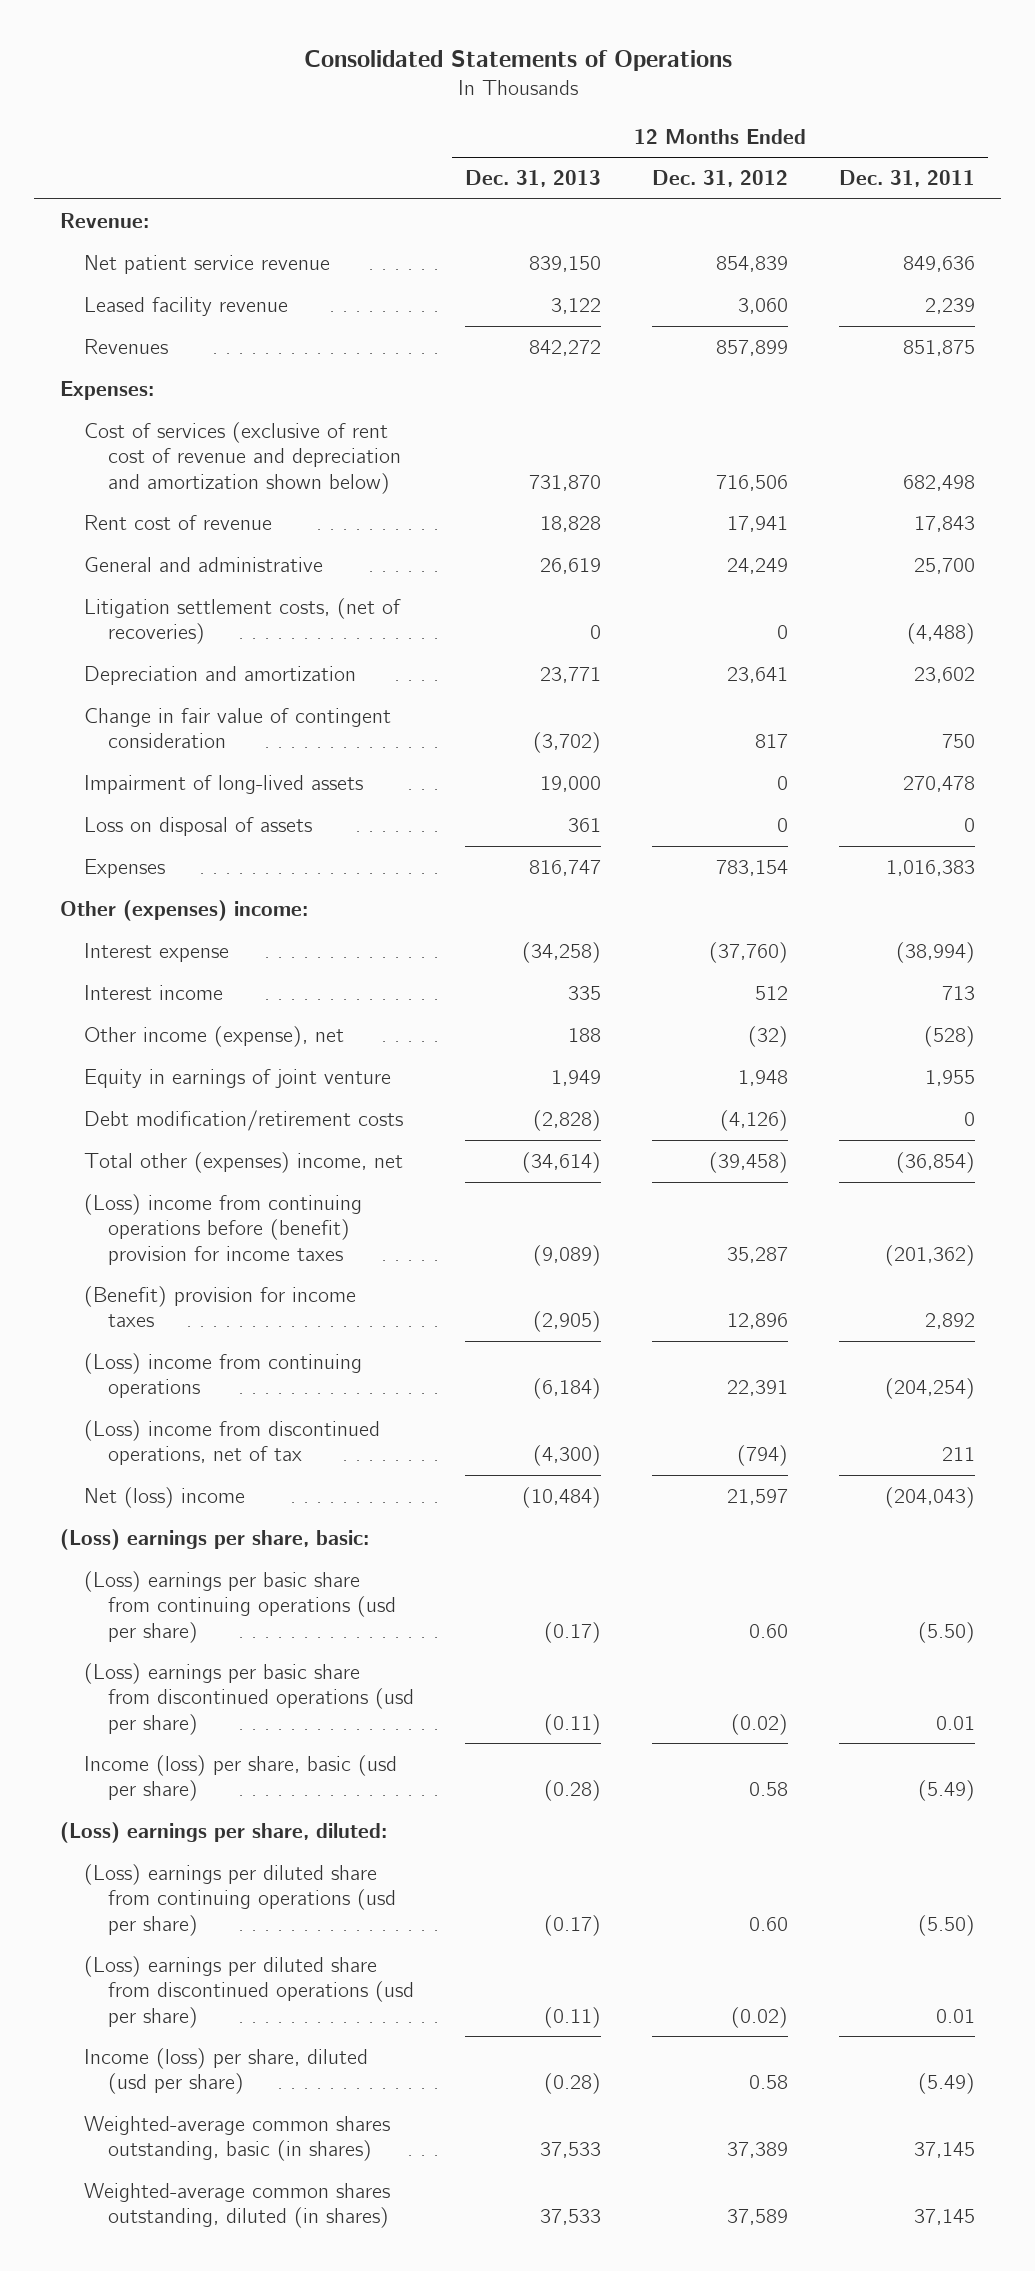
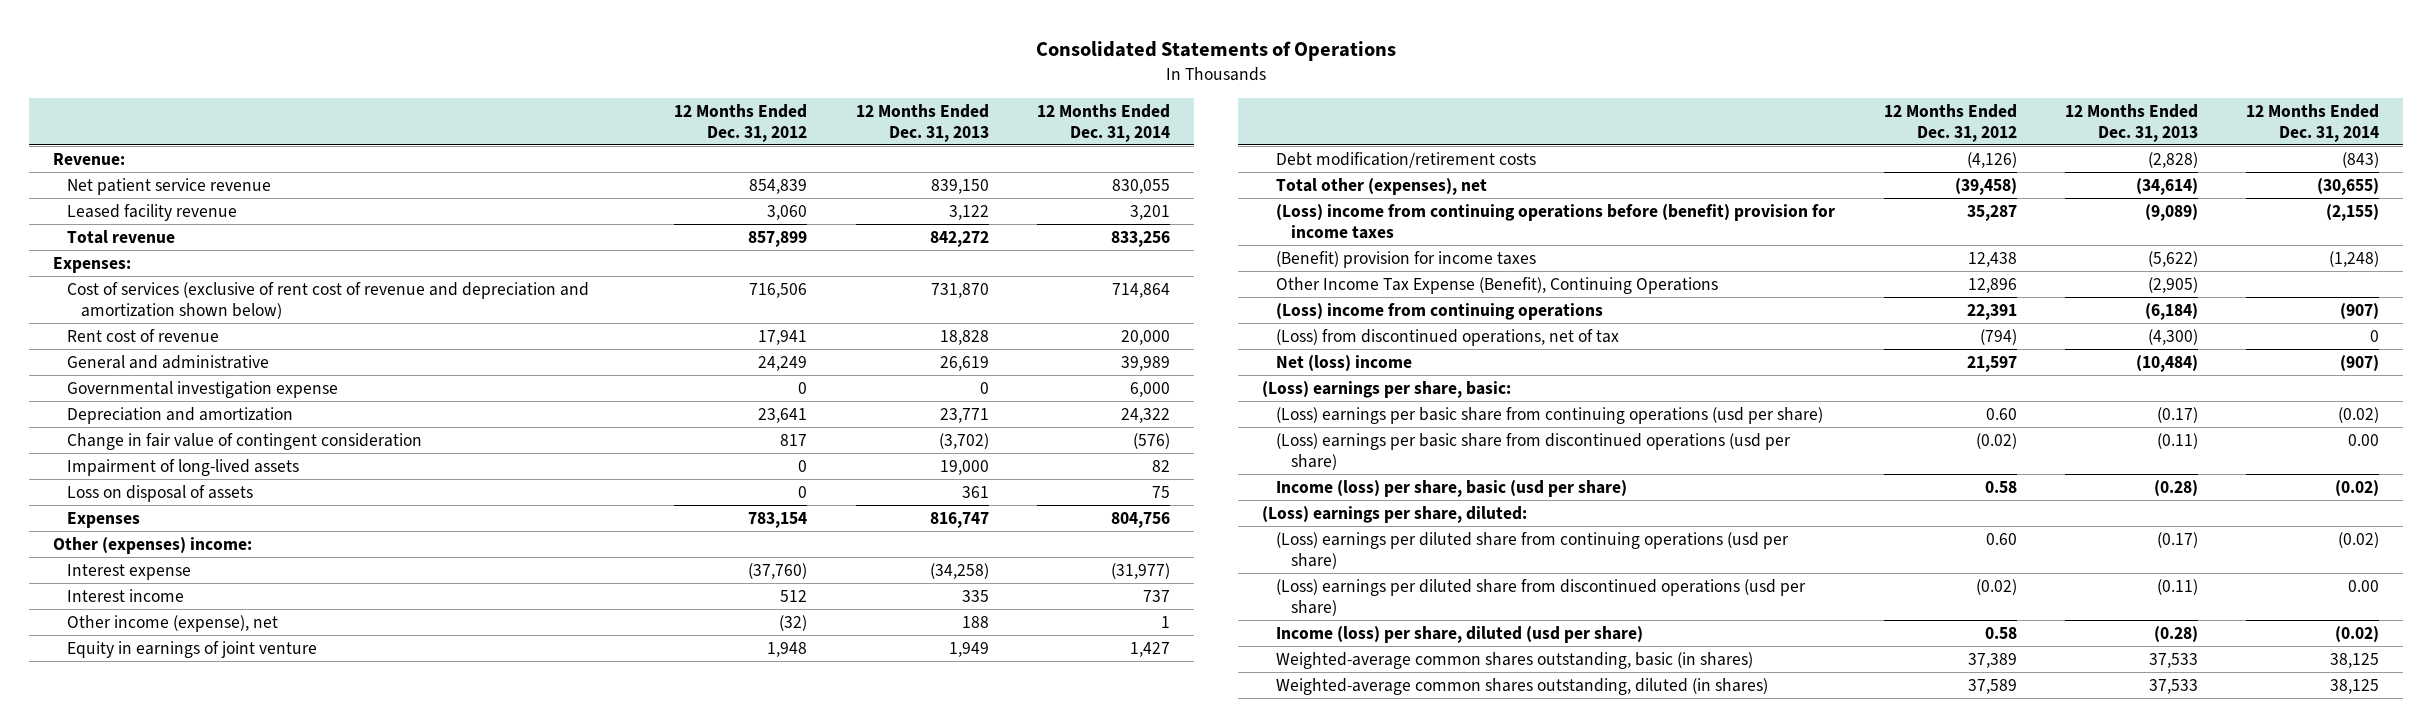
[839,170,976,188] Dec. 31, 2011 -> none
none -> [1036,103,1170,142] 12 Months Ended Dec. 31, 2014
[83,338,168,354] Revenues -> [67,229,176,244] Total revenue
[83,597,401,645] Litigation settlement costs, (net of recoveries) -> none
none -> [67,380,339,398] Governmental investigation expense
[83,1151,403,1173] Total other (expenses) income, net -> [1276,177,1488,195] Total other (expenses), net
[532,1311,601,1333] (2,905) -> [2147,250,2198,267] (5,622)
[726,1313,788,1330] 12,896 -> [1967,251,2017,267] 12,438
none -> [1276,276,1719,294] Other Income Tax Expense (Benefit), Continuing Operations
[83,1419,380,1466] (Loss) income from discontinued operations, net of tax -> [1276,328,1620,346] (Loss) from discontinued operations, net of tax

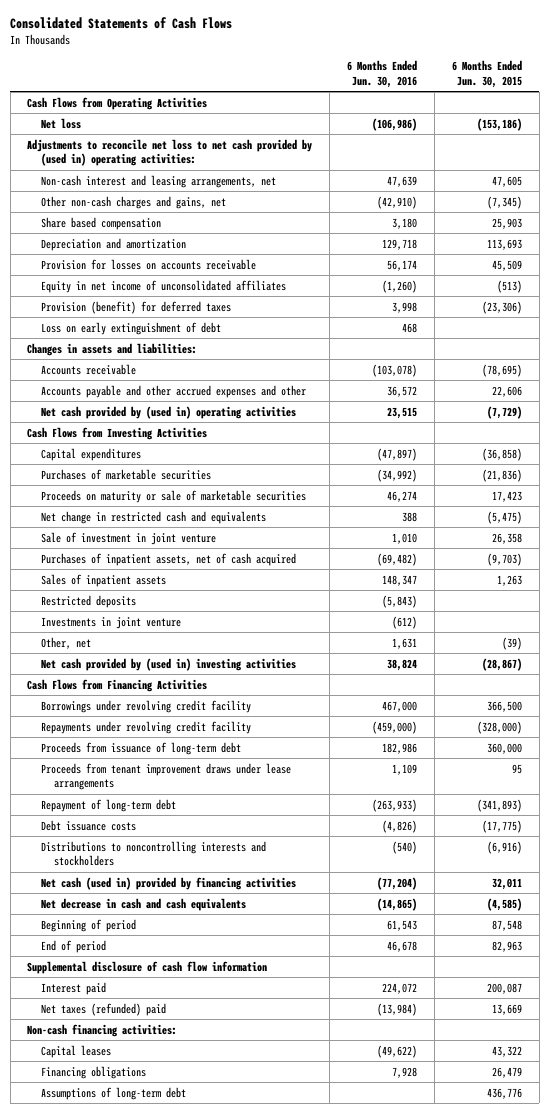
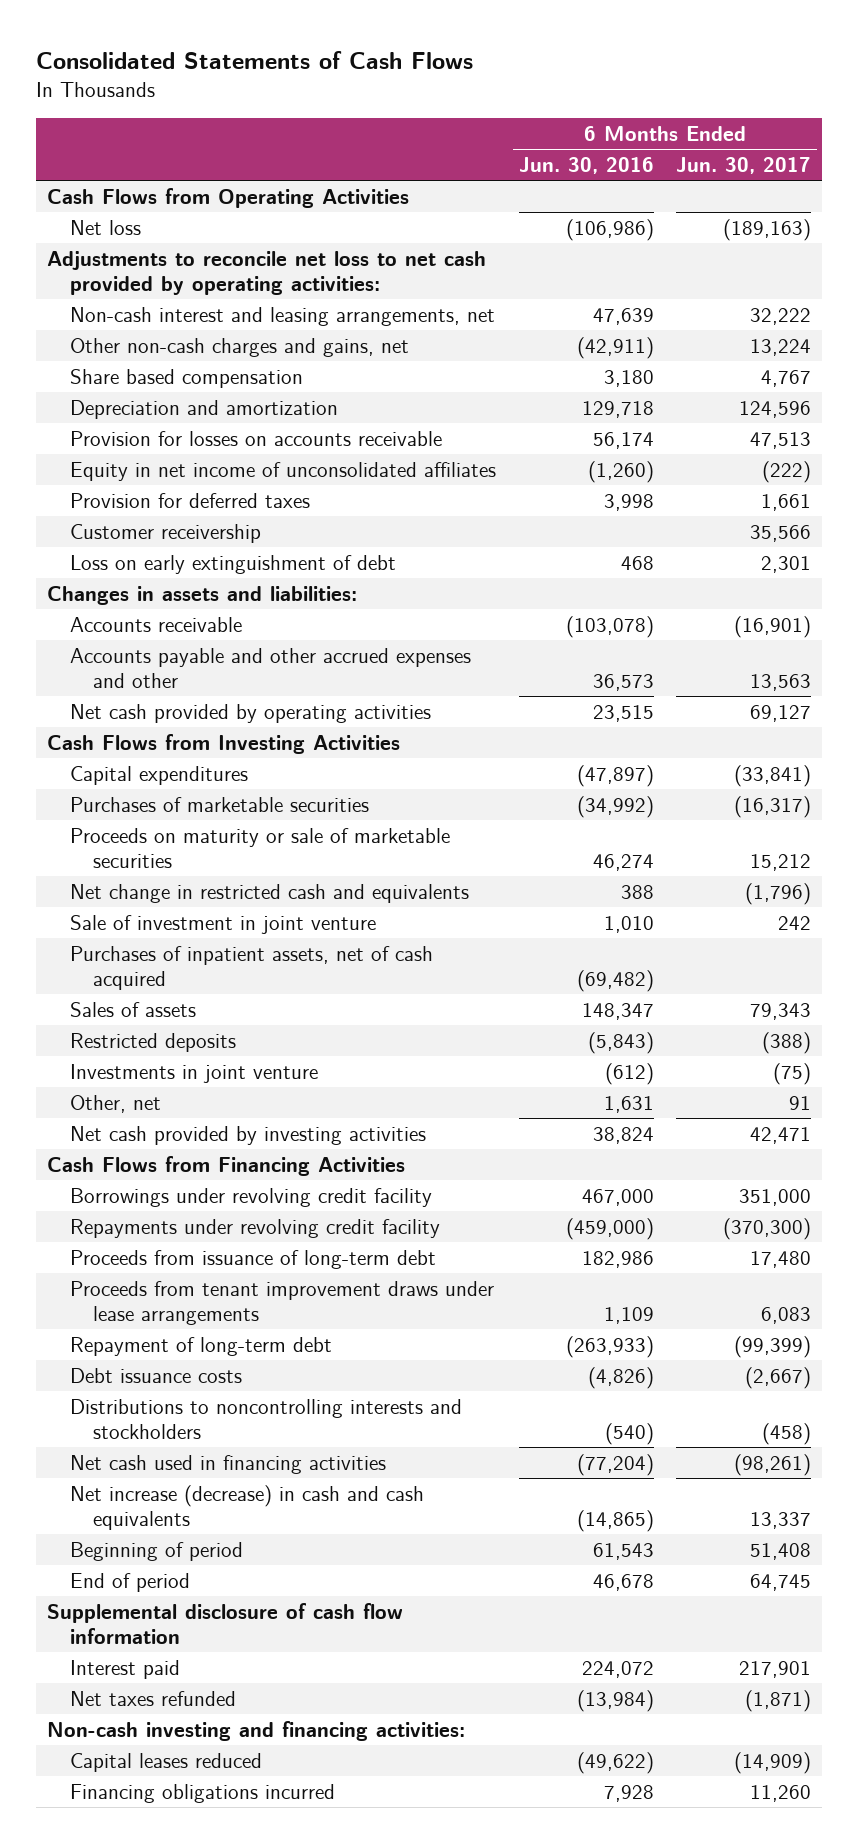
[451,60,522,88] 6 Months Ended Jun. 30, 2015 -> none
none -> [675,156,811,174] Jun. 30, 2017
[27,138,313,167] Adjustments to reconcile net loss to net cash provided by (used in) operating activities: -> [47,250,487,295] Adjustments to reconcile net loss to net cash provided by operating activities:
[377,195,418,209] (42,910) -> [576,336,654,359] (42,911)
[40,300,231,314] Provision (benefit) for deferred taxes -> [70,492,311,508] Provision for deferred taxes
none -> [70,523,262,543] Customer receivership
[387,385,418,397] 36,572 -> [592,673,654,691] 36,573
[40,405,296,419] Net cash provided by (used in) operating activities -> [70,703,432,723] Net cash provided by operating activities
[40,573,166,587] Sales of inpatient assets -> [70,1001,197,1017] Sales of assets
[40,657,296,671] Net cash provided by (used in) investing activities -> [70,1125,427,1145] Net cash provided by investing activities
[40,876,296,890] Net cash (used in) provided by financing activities -> [70,1454,387,1474] Net cash used in financing activities
[40,897,246,911] Net decrease in cash and cash equivalents -> [70,1484,425,1530] Net increase (decrease) in cash and cash equivalents
[40,1086,186,1100] Assumptions of long-term debt -> none
[40,1002,166,1016] Net taxes (refunded) paid -> [70,1690,237,1706] Net taxes refunded
[27,1023,178,1037] Non-cash financing activities: -> [47,1720,466,1741] Non-cash investing and financing activities:
[40,1044,111,1058] Capital leases -> [70,1752,263,1772] Capital leases reduced
[40,1065,146,1079] Financing obligations -> [70,1783,336,1803] Financing obligations incurred

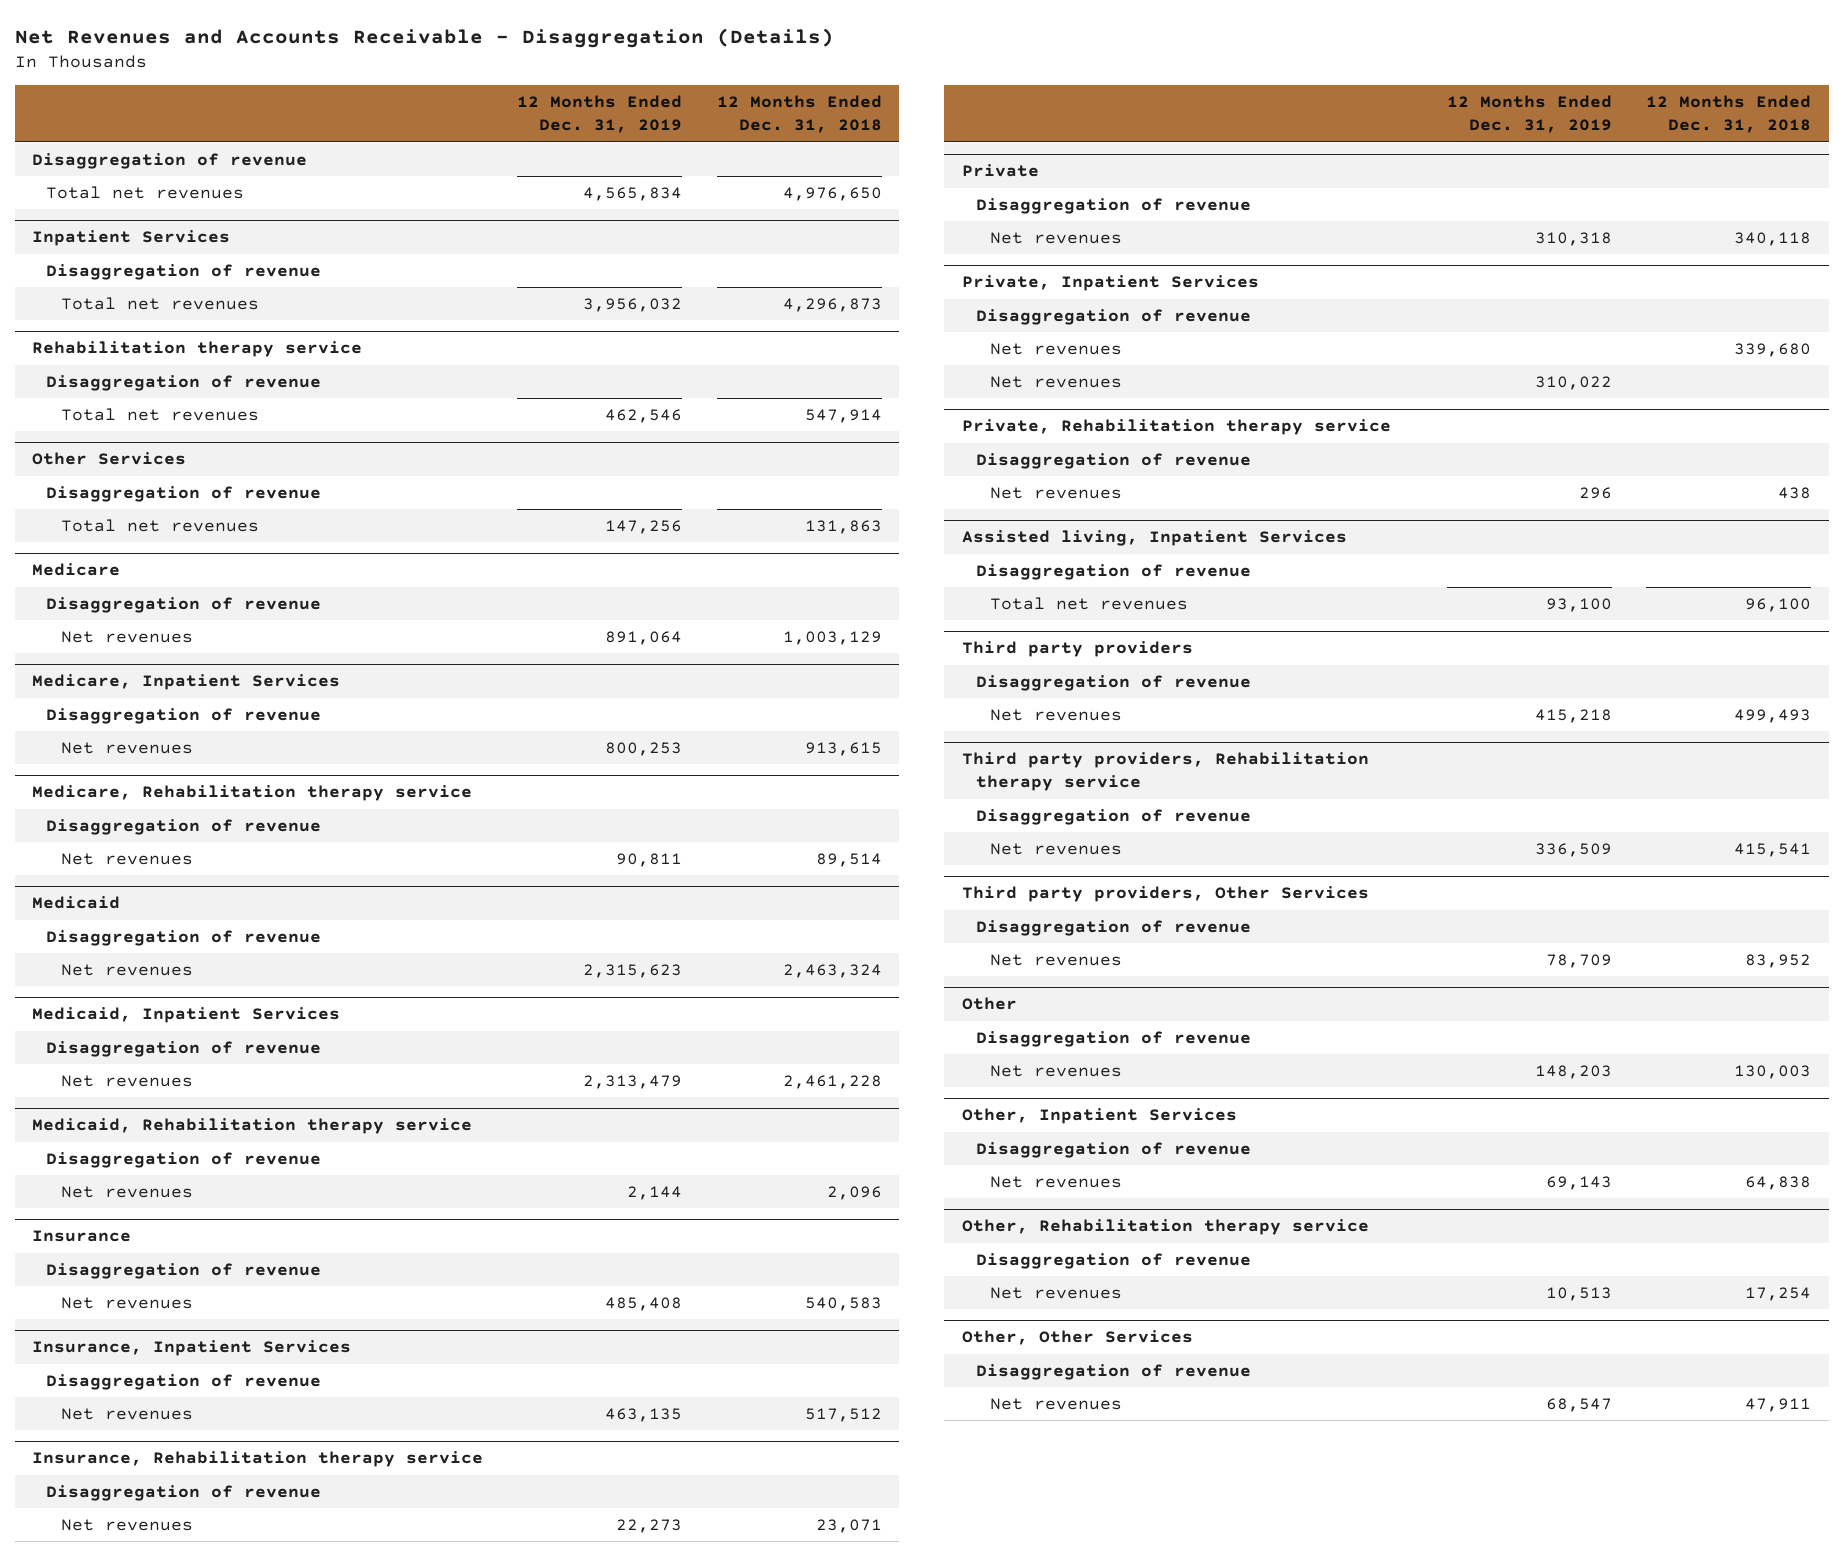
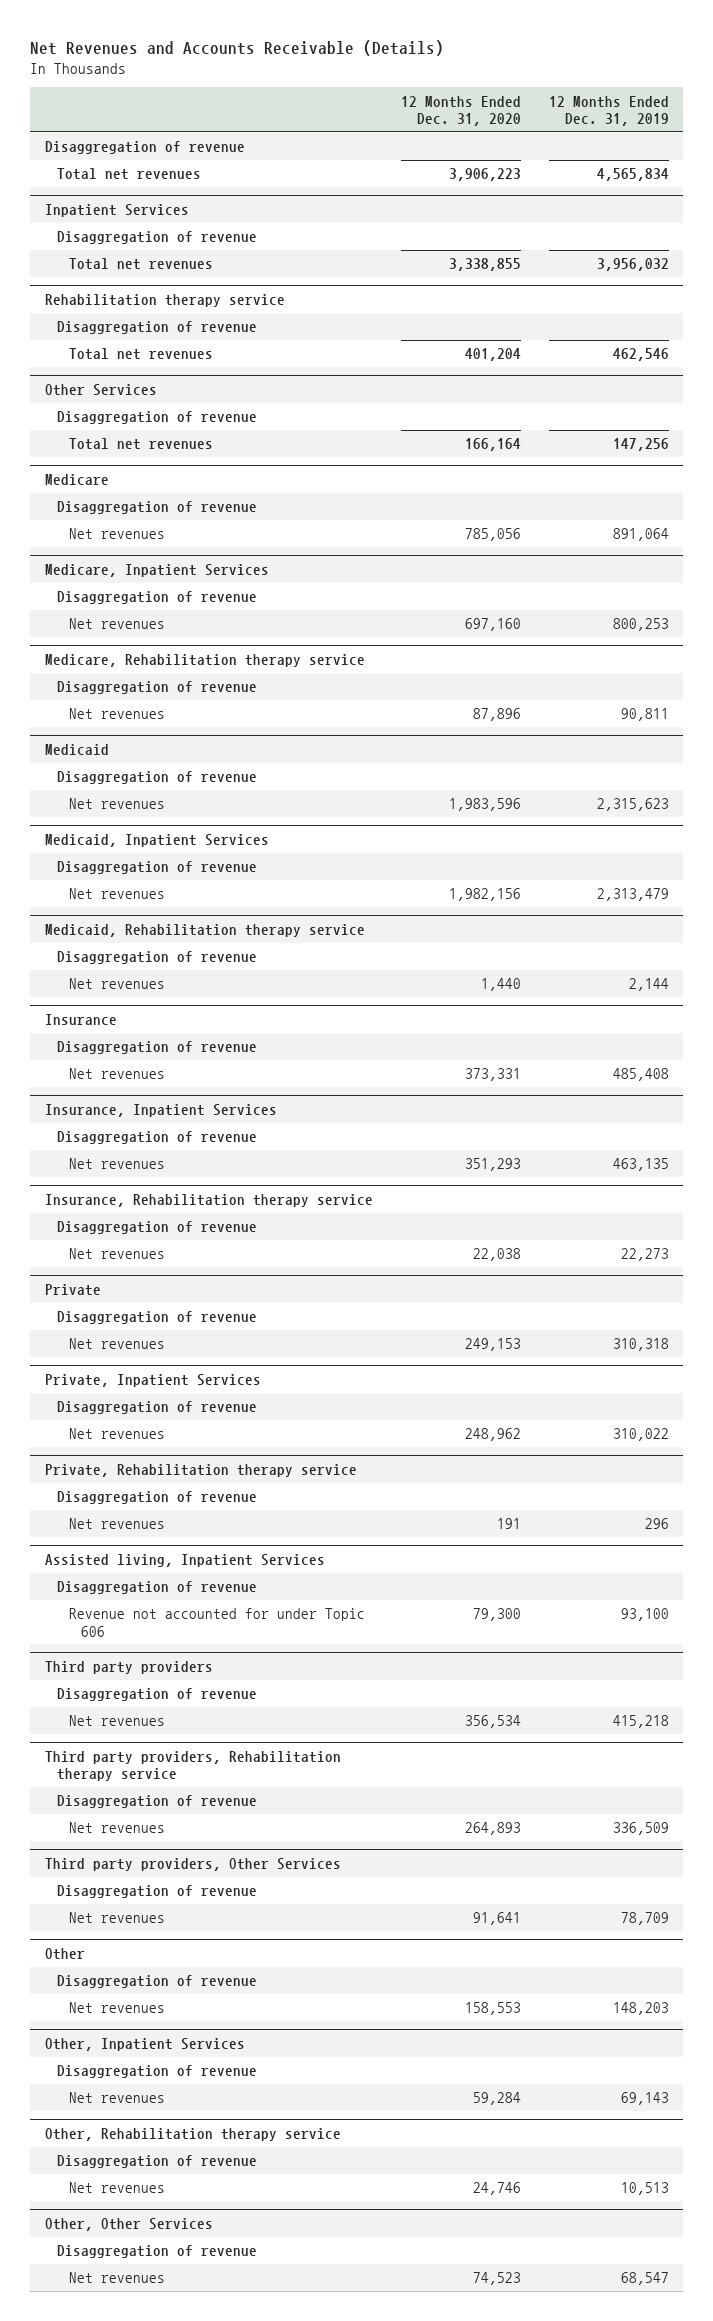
[14,27,834,48] Net Revenues and Accounts Receivable - Disaggregation (Details) -> [30,40,445,57] Net Revenues and Accounts Receivable (Details)
[716,95,882,134] 12 Months Ended Dec. 31, 2018 -> none
none -> [400,95,521,126] 12 Months Ended Dec. 31, 2020
[990,343,1123,356] Net revenues -> none
[990,597,1189,611] Total net revenues -> [68,1608,365,1637] Revenue not accounted for under Topic 606

